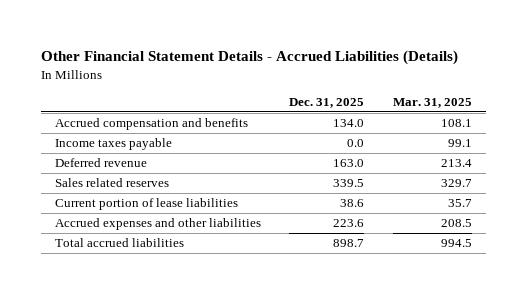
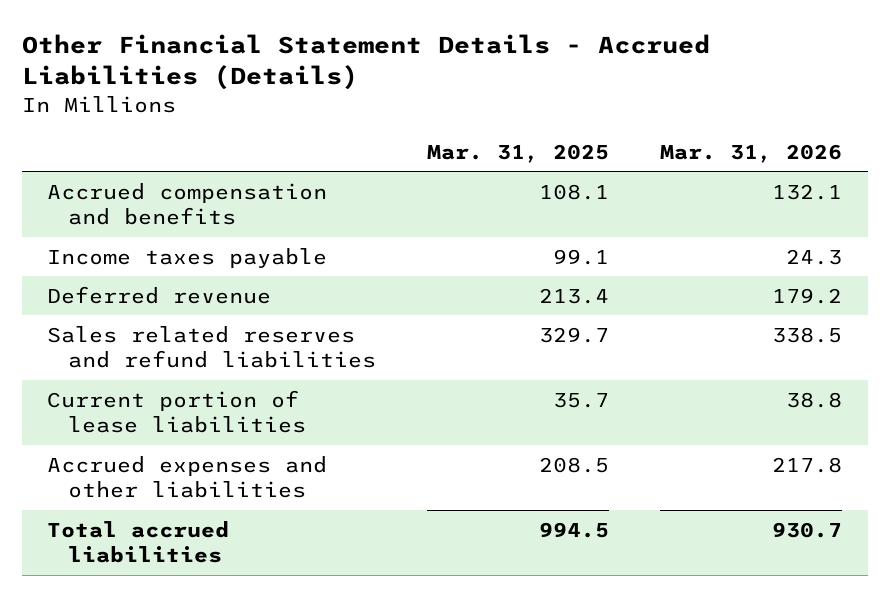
[289,97,365,108] Dec. 31, 2025 -> none
none -> [660,143,843,163] Mar. 31, 2026
[55,178,170,188] Sales related reserves -> [47,325,377,369] Sales related reserves and refund liabilities

